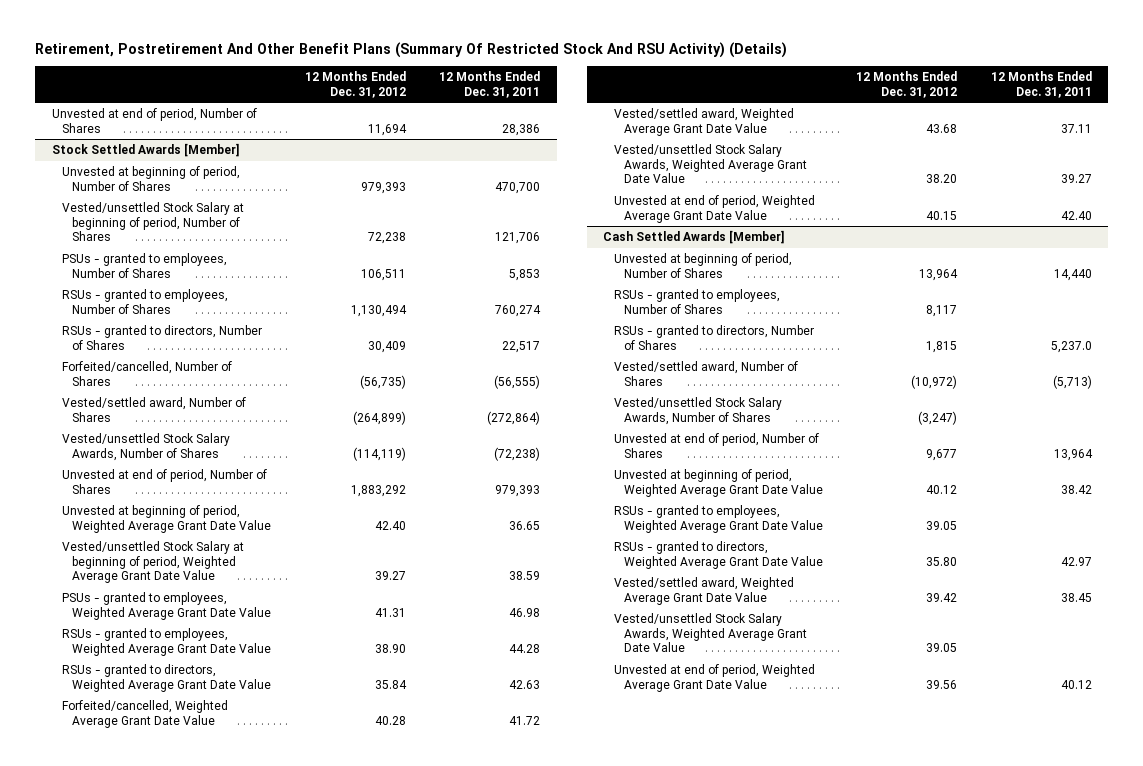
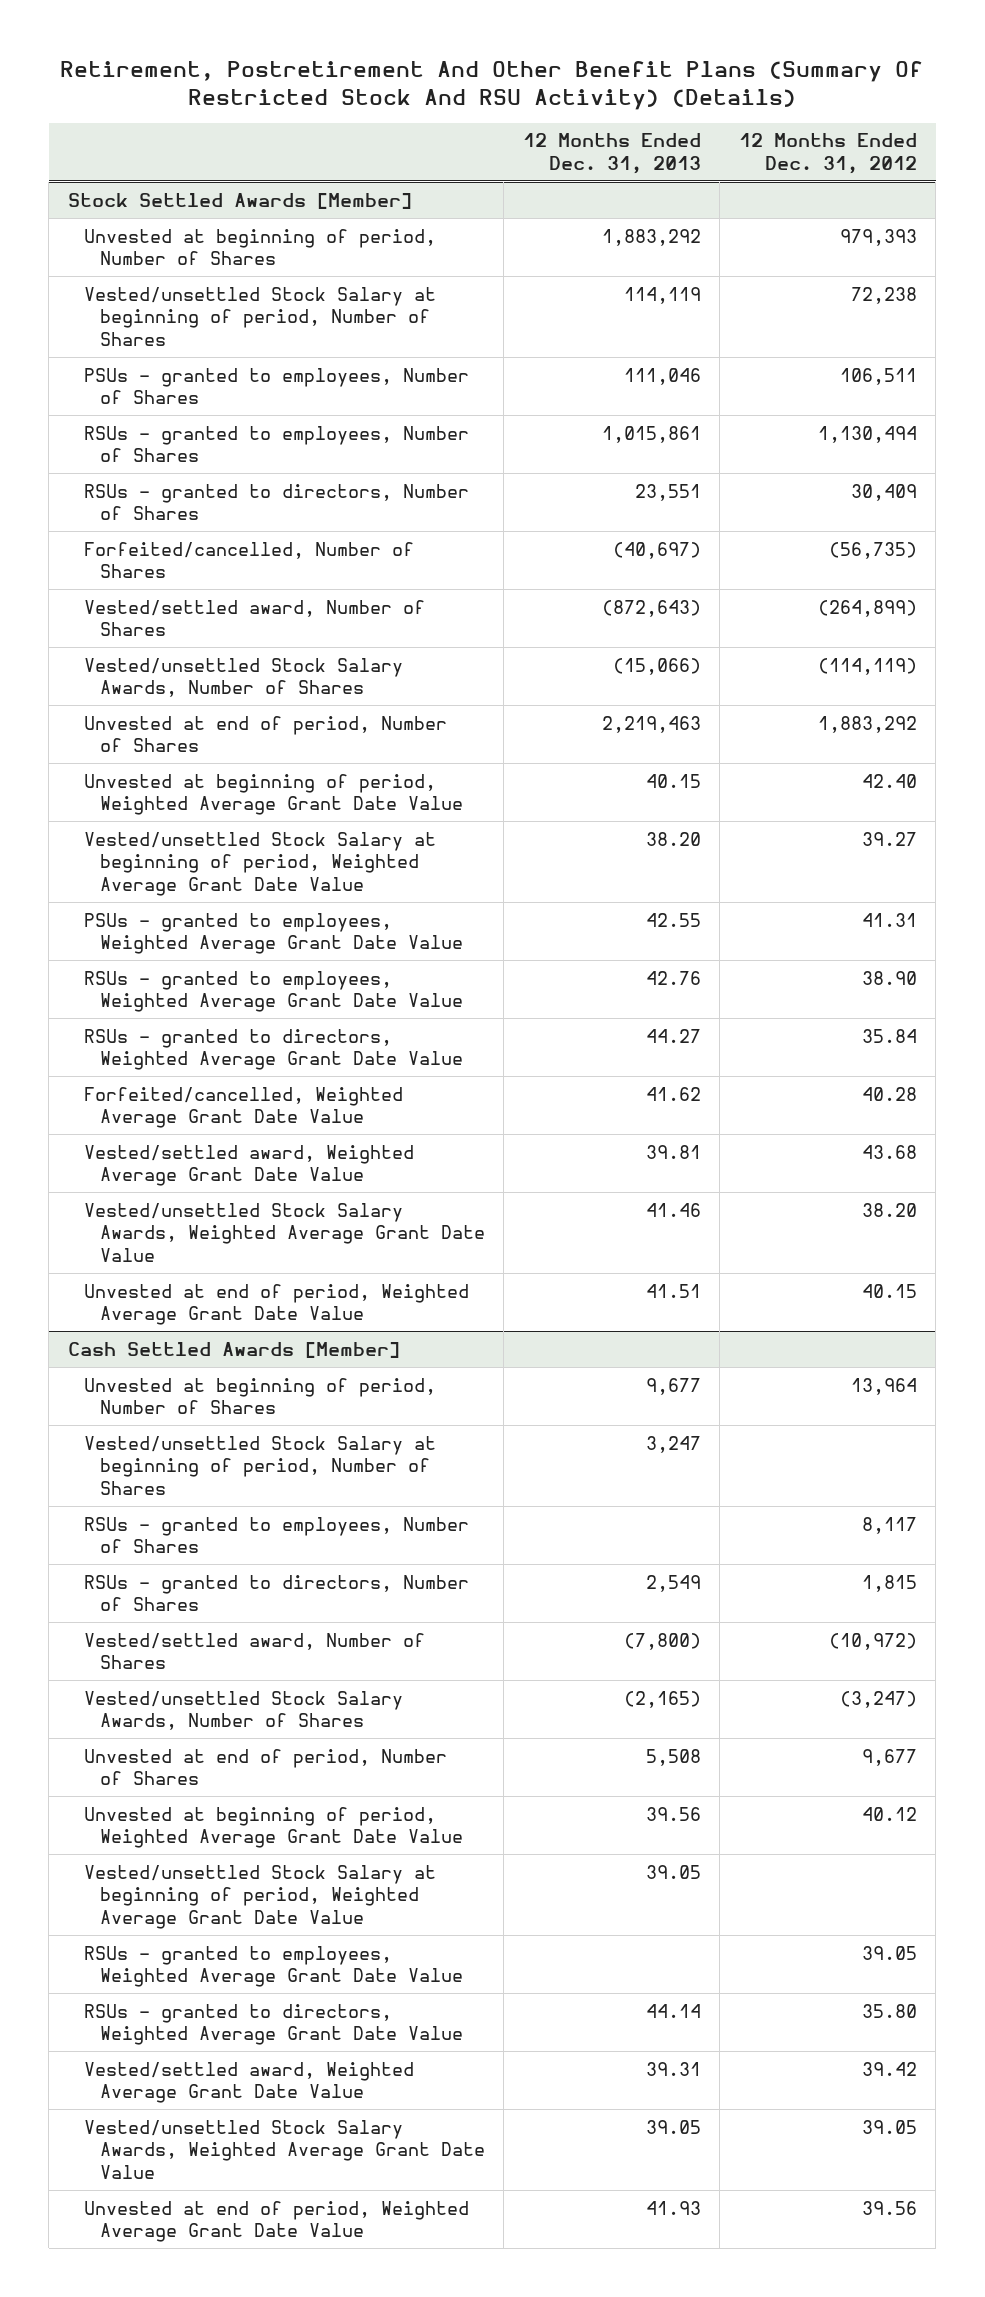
[438,71,540,98] 12 Months Ended Dec. 31, 2011 -> none
none -> [522,133,701,175] 12 Months Ended Dec. 31, 2013
[51,108,257,133] Unvested at end of period, Number of Shares -> none
none -> [83,1435,436,1496] Vested/unsettled Stock Salary at beginning of period, Number of Shares
none -> [83,1864,436,1930] Vested/unsettled Stock Salary at beginning of period, Weighted Average Grant Date Value

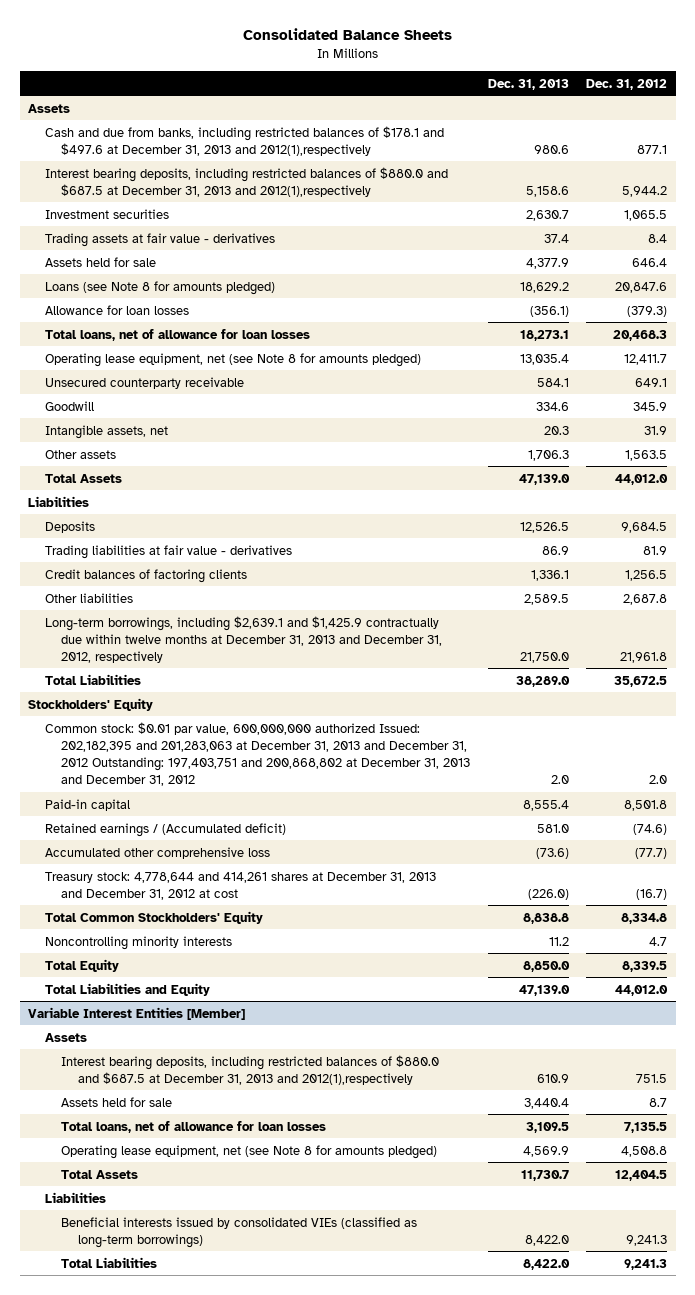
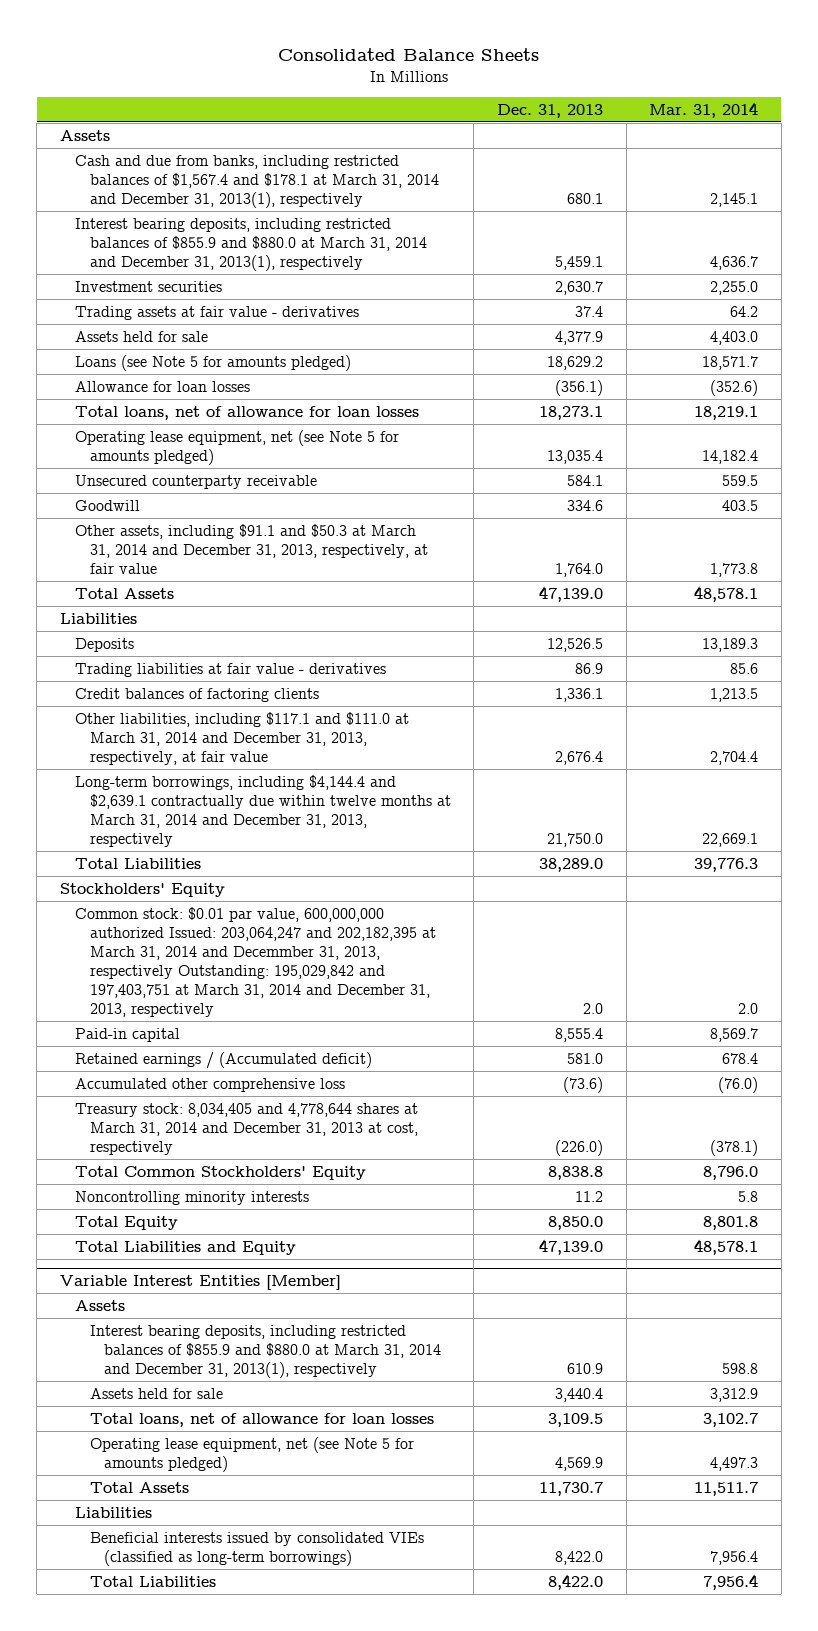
[585,78,667,90] Dec. 31, 2012 -> none
none -> [649,101,759,118] Mar. 31, 2014
[44,125,444,156] Cash and due from banks, including restricted balances of $178.1 and $497.6 at December 31, 2013 and 2012(1),respectively -> [74,154,439,208] Cash and due from banks, including restricted balances of $1,567.4 and $178.1 at March 31, 2014 and December 31, 2013(1), respectively
[533,144,569,154] 980.6 -> [566,192,603,204] 680.1
[44,166,448,197] Interest bearing deposits, including restricted balances of $880.0 and $687.5 at December 31, 2013 and 2012(1),respectively -> [74,217,427,271] Interest bearing deposits, including restricted balances of $855.9 and $880.0 at March 31, 2014 and December 31, 2013(1), respectively
[525,185,569,197] 5,158.6 -> [554,255,603,270] 5,459.1
[44,280,275,295] Loans (see Note 8 for amounts pledged) -> [74,354,351,371] Loans (see Note 5 for amounts pledged)
[44,352,421,367] Operating lease equipment, net (see Note 8 for amounts pledged) -> [74,429,399,465] Operating lease equipment, net (see Note 5 for amounts pledged)
[44,424,168,439] Intangible assets, net -> none
[44,449,116,459] Other assets -> none
none -> [74,523,428,574] Other assets, including $91.1 and $50.3 at March 31, 2014 and December 31, 2013, respectively, at fair value
[44,592,133,603] Other liabilities -> none
none -> [74,711,409,765] Other liabilities, including $117.1 and $111.0 at March 31, 2014 and December 31, 2013, respectively, at fair value
[44,615,443,663] Long-term borrowings, including $2,639.1 and $1,425.9 contractually due within twelve months at December 31, 2013 and December 31, 2012, respectively -> [74,774,451,848] Long-term borrowings, including $4,144.4 and $2,639.1 contractually due within twelve months at March 31, 2014 and December 31, 2013, respectively
[44,721,471,786] Common stock: $0.01 par value, 600,000,000 authorized Issued: 202,182,395 and 201,283,063 at December 31, 2013 and December 31, 2012 Outstanding: 197,403,751 and 200,868,802 at December 31, 2013 and December 31, 2012 -> [74,906,436,1018] Common stock: $0.01 par value, 600,000,000 authorized Issued: 203,064,247 and 202,182,395 at March 31, 2014 and Decemmber 31, 2013, respectively Outstanding: 195,029,842 and 197,403,751 at March 31, 2014 and December 31, 2013, respectively
[44,871,436,900] Treasury stock: 4,778,644 and 414,261 shares at December 31, 2013 and December 31, 2012 at cost -> [74,1102,418,1155] Treasury stock: 8,034,405 and 4,778,644 shares at March 31, 2014 and December 31, 2013 at cost, respectively
[61,1054,440,1085] Interest bearing deposits, including restricted balances of $880.0 and $687.5 at December 31, 2013 and 2012(1),respectively -> [89,1324,442,1378] Interest bearing deposits, including restricted balances of $855.9 and $880.0 at March 31, 2014 and December 31, 2013(1), respectively
[61,1144,438,1159] Operating lease equipment, net (see Note 8 for amounts pledged) -> [89,1436,414,1472] Operating lease equipment, net (see Note 5 for amounts pledged)

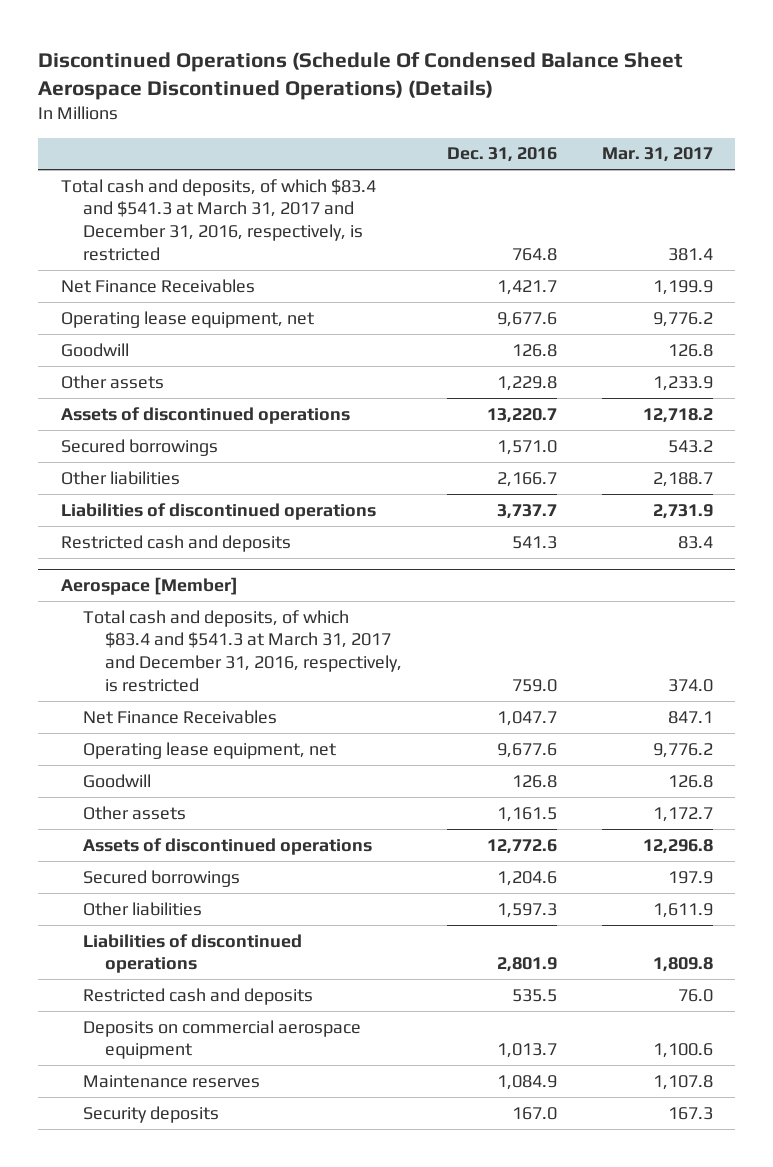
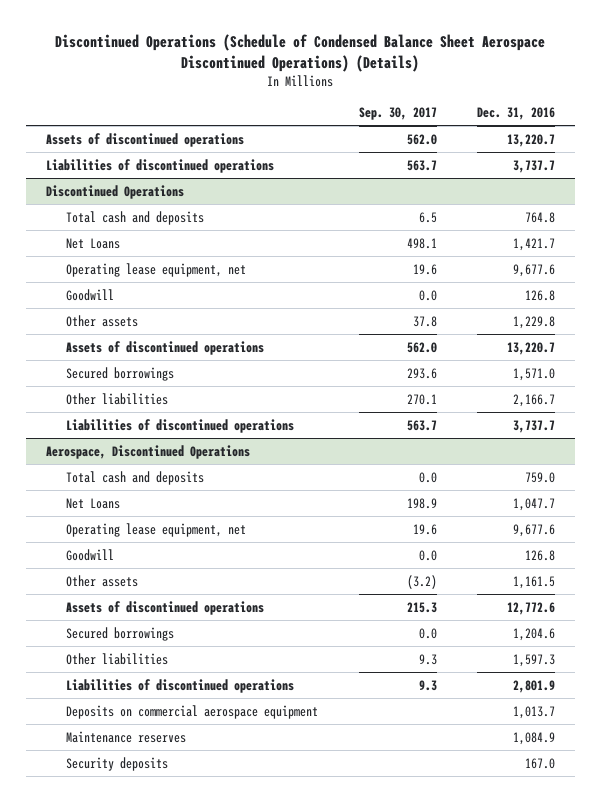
[38,51,684,100] Discontinued Operations (Schedule Of Condensed Balance Sheet Aerospace Discontinued Operations) (Details) -> [55,34,546,72] Discontinued Operations (Schedule of Condensed Balance Sheet Aerospace Discontinued Operations) (Details)
[601,147,713,163] Mar. 31, 2017 -> none
none -> [358,107,437,121] Sep. 30, 2017
none -> [46,132,245,147] Assets of discontinued operations
none -> [46,158,275,173] Liabilities of discontinued operations
none -> [46,184,185,199] Discontinued Operations
[60,178,376,261] Total cash and deposits, of which $83.4 and $541.3 at March 31, 2017 and December 31, 2016, respectively, is restricted -> [66,210,205,225] Total cash and deposits
[60,278,255,293] Net Finance Receivables -> [66,237,121,249] Net Loans
[60,534,291,552] Restricted cash and deposits -> none
[60,577,238,596] Aerospace [Member] -> none
none -> [46,444,251,459] Aerospace, Discontinued Operations
[82,609,402,692] Total cash and deposits, of which $83.4 and $541.3 at March 31, 2017 and December 31, 2016, respectively, is restricted -> [66,470,205,485] Total cash and deposits
[82,709,277,724] Net Finance Receivables -> [66,497,121,509] Net Loans
[82,987,313,1005] Restricted cash and deposits -> none

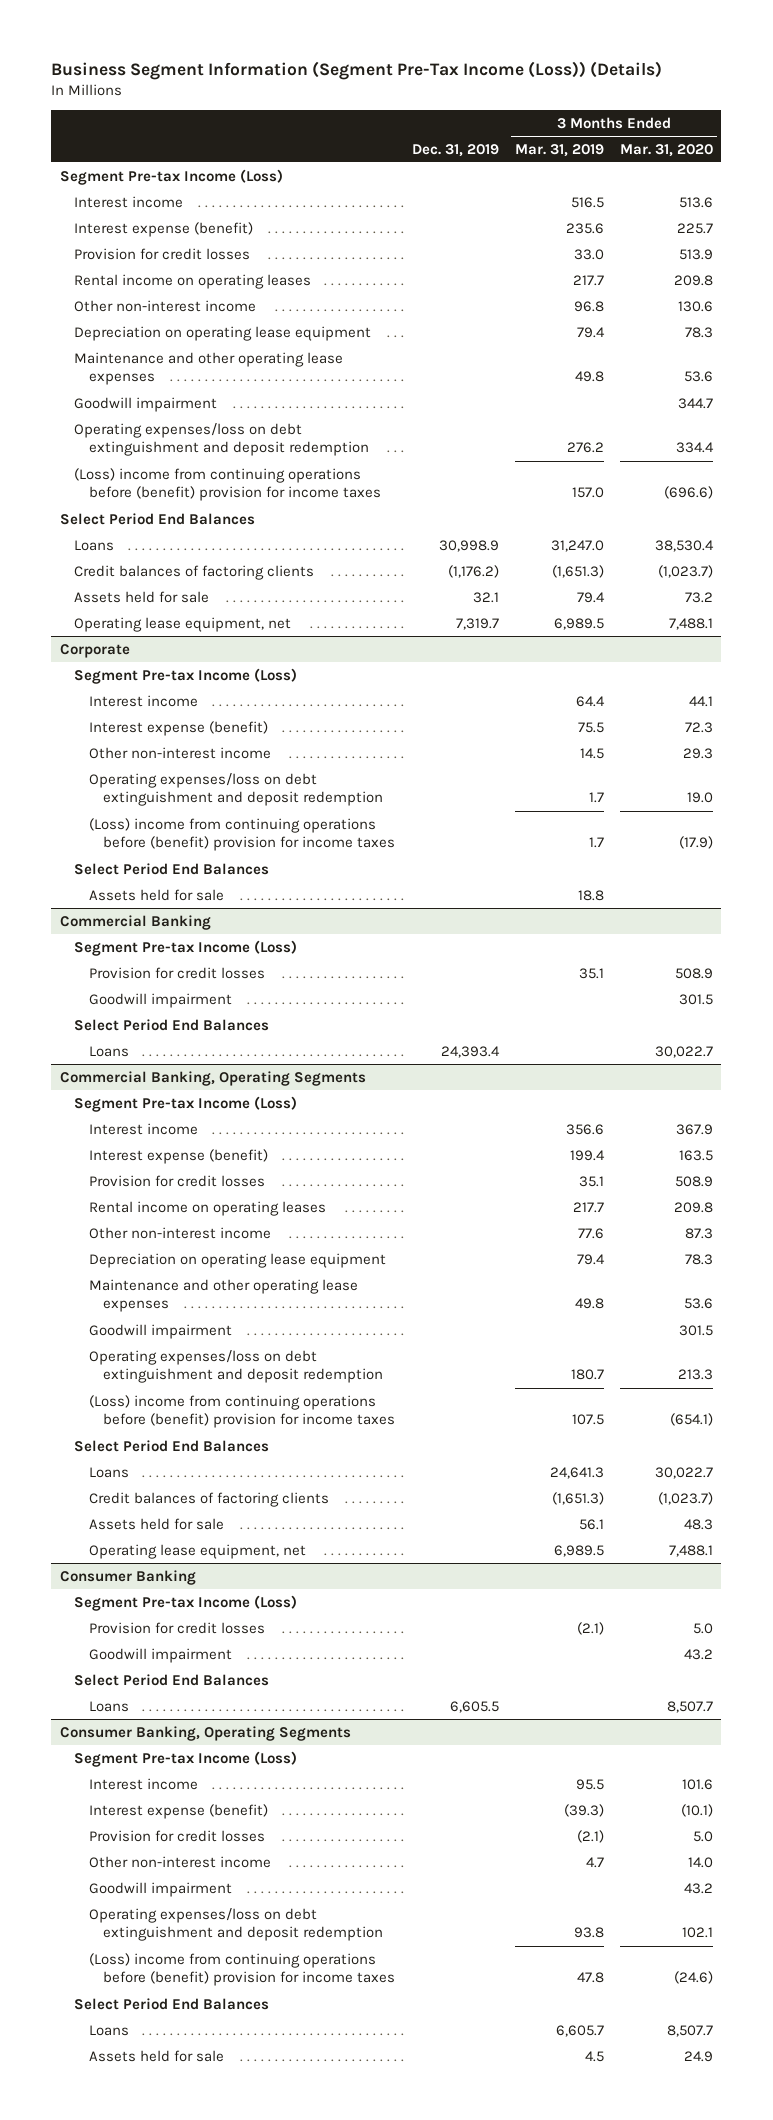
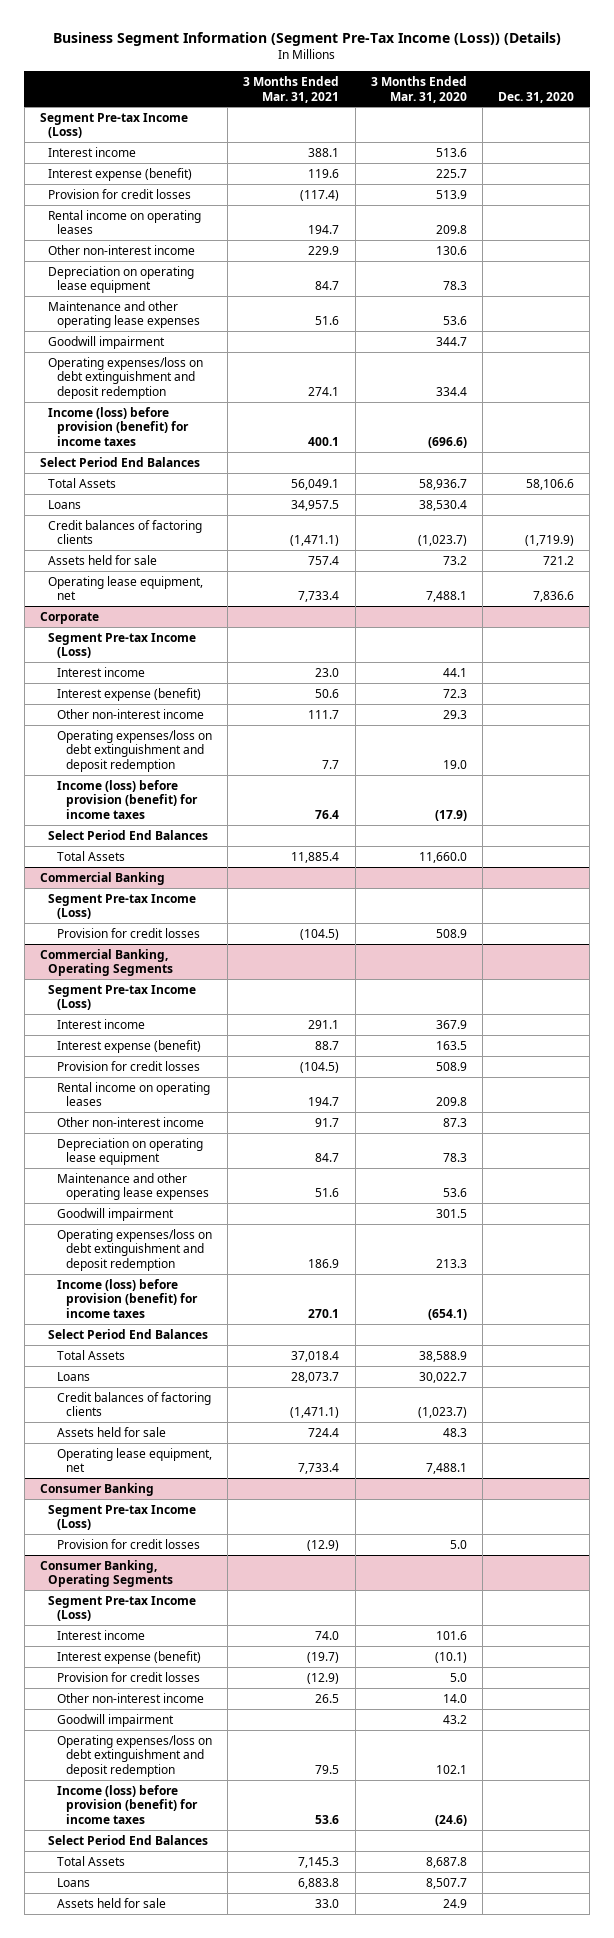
[411,143,499,157] Dec. 31, 2019 -> none
[514,143,604,157] Mar. 31, 2019 -> none
none -> [243,75,340,103] 3 Months Ended Mar. 31, 2021
none -> [498,91,575,103] Dec. 31, 2020
[74,467,381,502] (Loss) income from continuing operations before (benefit) provision for income taxes -> [48,406,190,447] Income (loss) before provision (benefit) for income taxes
none -> [48,477,117,488] Total Assets
[88,817,396,852] (Loss) income from continuing operations before (benefit) provision for income taxes -> [57,779,198,820] Income (loss) before provision (benefit) for income taxes
[88,888,224,901] Assets held for sale -> none
none -> [57,850,126,861] Total Assets
[88,992,232,1008] Goodwill impairment -> none
[74,1018,270,1031] Select Period End Balances -> none
[88,1045,129,1057] Loans -> none
[88,1394,396,1429] (Loss) income from continuing operations before (benefit) provision for income taxes -> [57,1278,198,1319] Income (loss) before provision (benefit) for income taxes
none -> [57,1349,126,1360] Total Assets
[88,1647,232,1663] Goodwill impairment -> none
[74,1673,270,1686] Select Period End Balances -> none
[88,1700,129,1712] Loans -> none
[88,1952,396,1987] (Loss) income from continuing operations before (benefit) provision for income taxes -> [57,1784,198,1825] Income (loss) before provision (benefit) for income taxes
none -> [57,1855,126,1866] Total Assets

